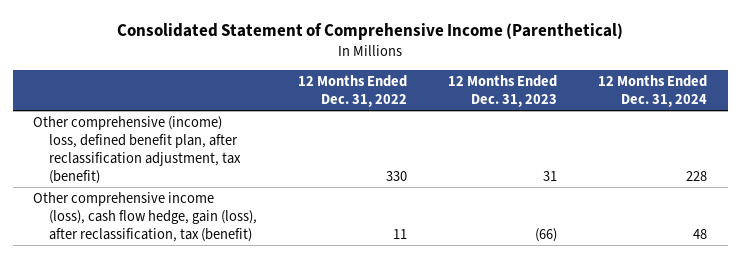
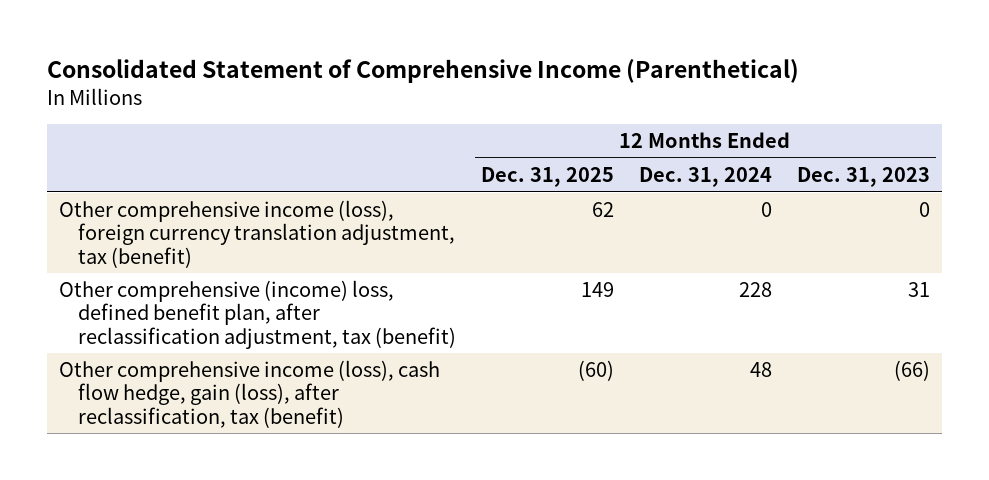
[298,75,408,108] 12 Months Ended Dec. 31, 2022 -> none
none -> [480,167,614,188] Dec. 31, 2025
none -> [59,200,455,268] Other comprehensive income (loss), foreign currency translation adjustment, tax (benefit)

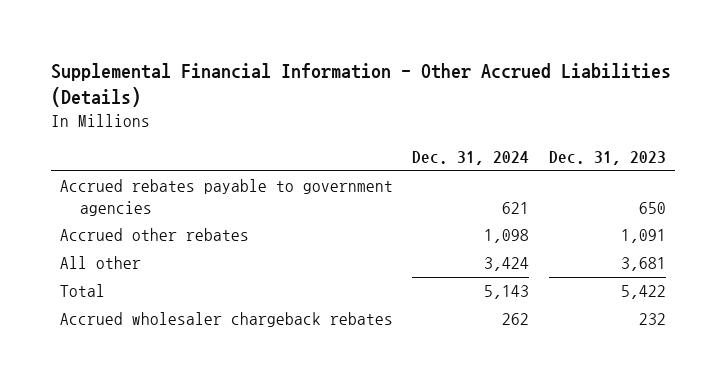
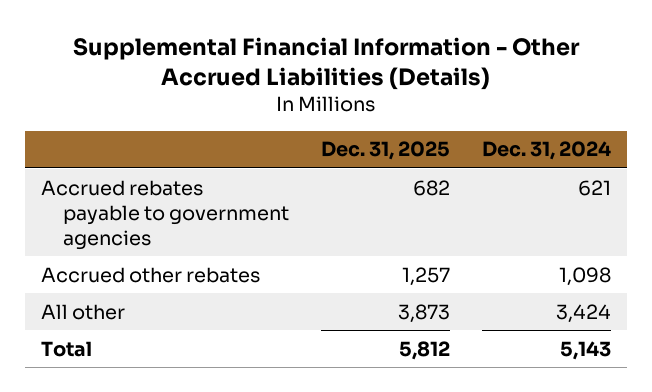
[548,151,666,166] Dec. 31, 2023 -> none
none -> [320,141,450,161] Dec. 31, 2025
[60,312,394,328] Accrued wholesaler chargeback rebates -> none

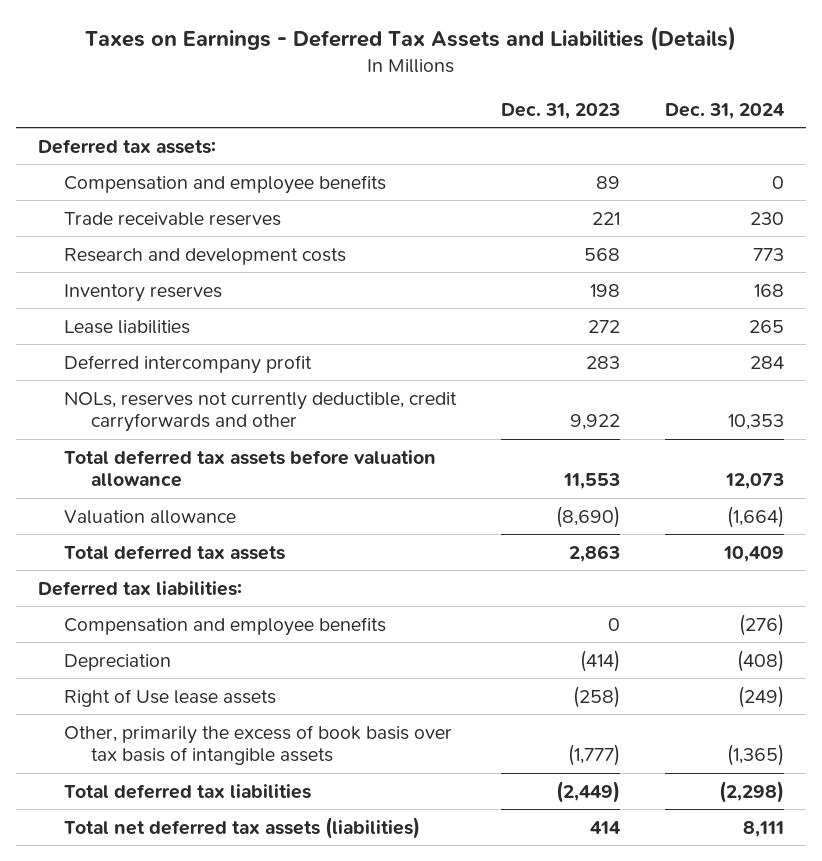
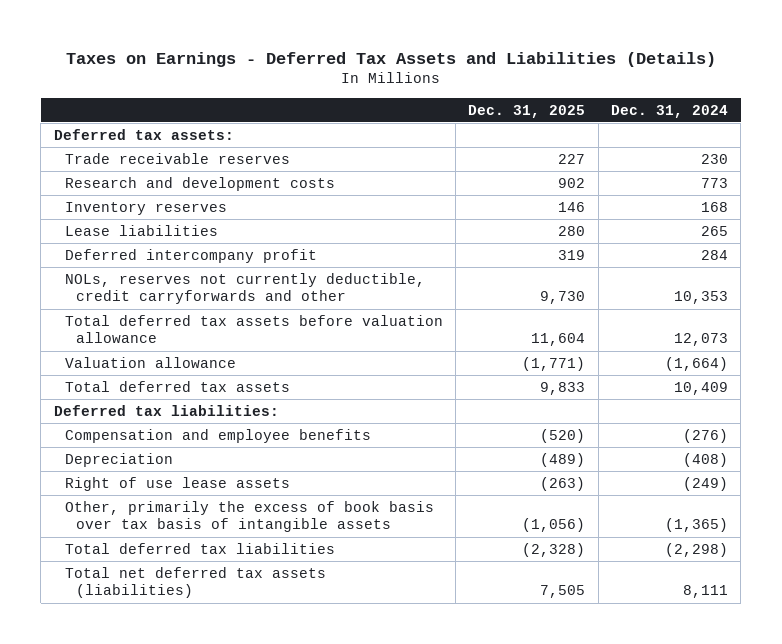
[501,102,621,119] Dec. 31, 2023 -> none
none -> [468,104,586,118] Dec. 31, 2025
[64,174,387,194] Compensation and employee benefits -> none
[64,688,277,707] Right of Use lease assets -> [64,476,290,491] Right of use lease assets

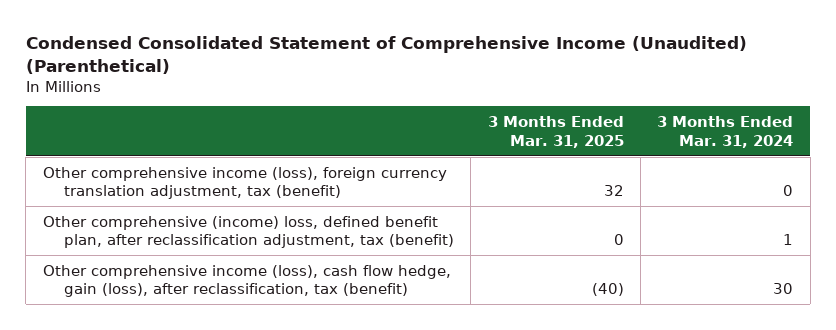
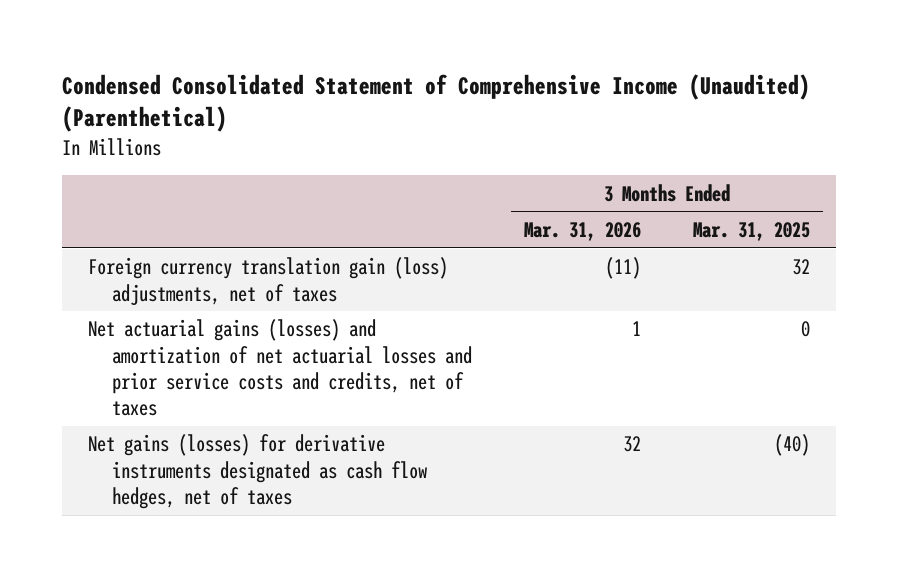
[657,116,794,148] 3 Months Ended Mar. 31, 2024 -> none
none -> [524,221,642,241] Mar. 31, 2026
[42,166,447,200] Other comprehensive income (loss), foreign currency translation adjustment, tax (benefit) -> [88,257,449,306] Foreign currency translation gain (loss) adjustments, net of taxes
[42,215,454,249] Other comprehensive (income) loss, defined benefit plan, after reclassification adjustment, tax (benefit) -> [88,319,472,417] Net actuarial gains (losses) and amortization of net actuarial losses and prior service costs and credits, net of taxes
[42,264,451,298] Other comprehensive income (loss), cash flow hedge, gain (loss), after reclassification, tax (benefit) -> [88,434,427,509] Net gains (losses) for derivative instruments designated as cash flow hedges, net of taxes

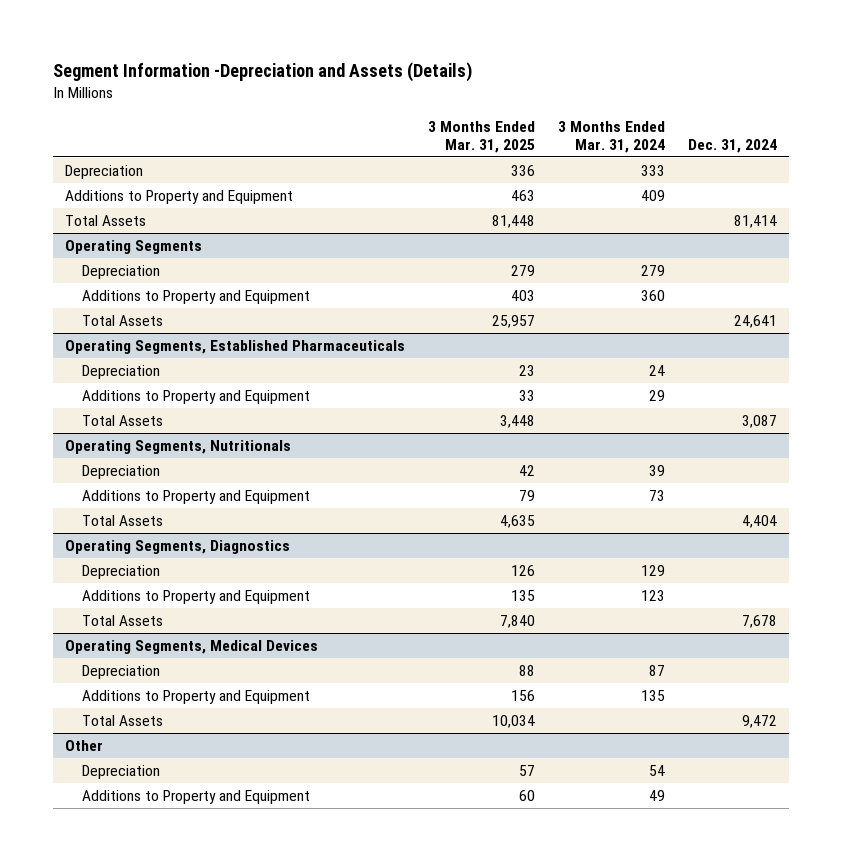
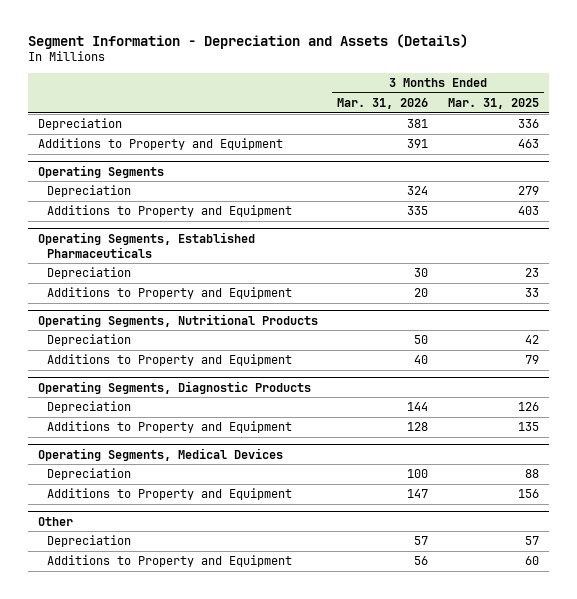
[53,62,473,83] Segment Information -Depreciation and Assets (Details) -> [27,33,468,49] Segment Information - Depreciation and Assets (Details)
[558,120,666,153] 3 Months Ended Mar. 31, 2024 -> none
[688,138,778,153] Dec. 31, 2024 -> none
none -> [337,97,429,109] Mar. 31, 2026
[64,214,146,226] Total Assets -> none
[82,314,164,326] Total Assets -> none
[82,414,164,426] Total Assets -> none
[64,439,291,454] Operating Segments, Nutritionals -> [37,313,318,327] Operating Segments, Nutritional Products
[82,514,164,526] Total Assets -> none
[64,539,290,554] Operating Segments, Diagnostics -> [37,380,311,394] Operating Segments, Diagnostic Products
[82,614,164,626] Total Assets -> none
[82,714,164,726] Total Assets -> none

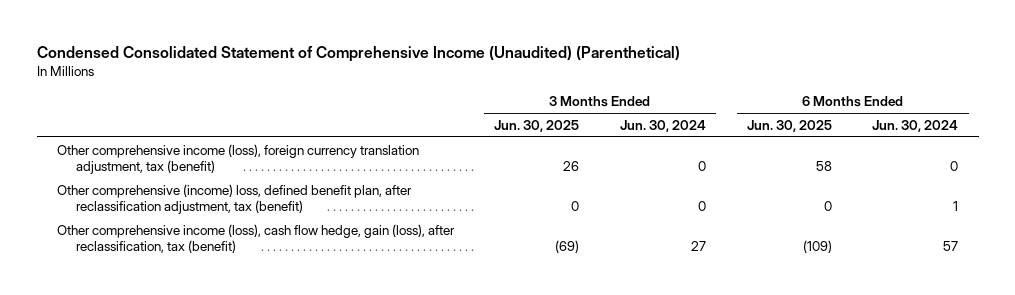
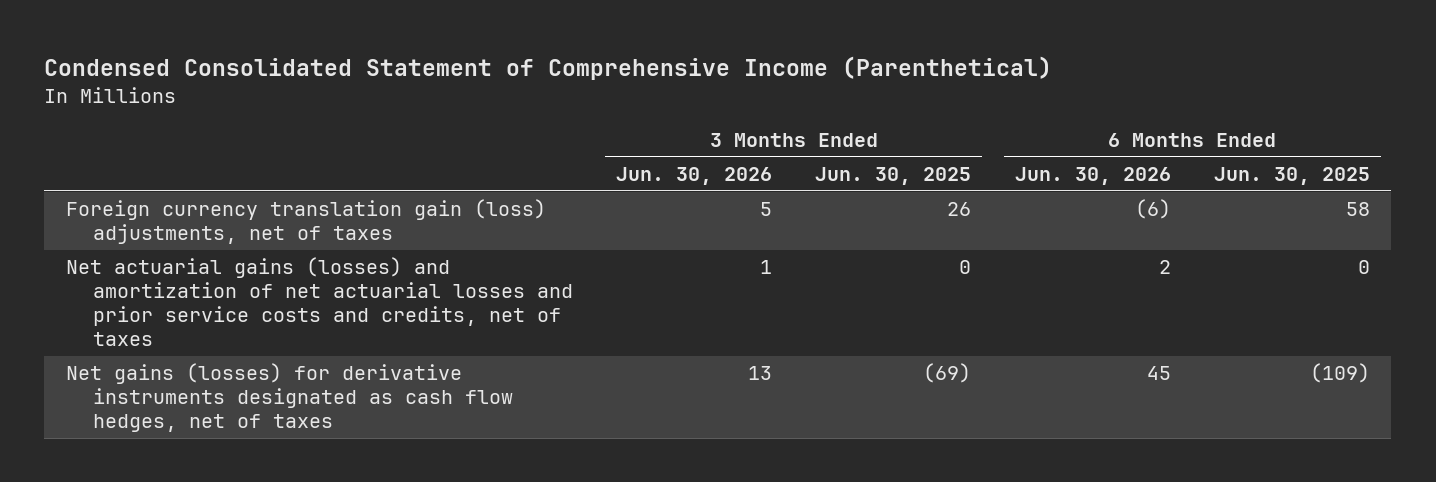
[36,45,680,62] Condensed Consolidated Statement of Comprehensive Income (Unaudited) (Parenthetical) -> [44,55,1053,80] Condensed Consolidated Statement of Comprehensive Income (Parenthetical)
[620,119,707,132] Jun. 30, 2024 -> none
[872,119,959,132] Jun. 30, 2024 -> none
none -> [616,167,773,186] Jun. 30, 2026
none -> [1014,167,1171,186] Jun. 30, 2026
[56,143,419,174] Other comprehensive income (loss), foreign currency translation adjustment, tax (benefit) -> [66,199,547,245] Foreign currency translation gain (loss) adjustments, net of taxes
[56,183,412,214] Other comprehensive (income) loss, defined benefit plan, after reclassification adjustment, tax (benefit) -> [66,257,574,347] Net actuarial gains (losses) and amortization of net actuarial losses and prior service costs and credits, net of taxes
[56,223,455,253] Other comprehensive income (loss), cash flow hedge, gain (loss), after reclassification, tax (benefit) -> [66,363,514,433] Net gains (losses) for derivative instruments designated as cash flow hedges, net of taxes

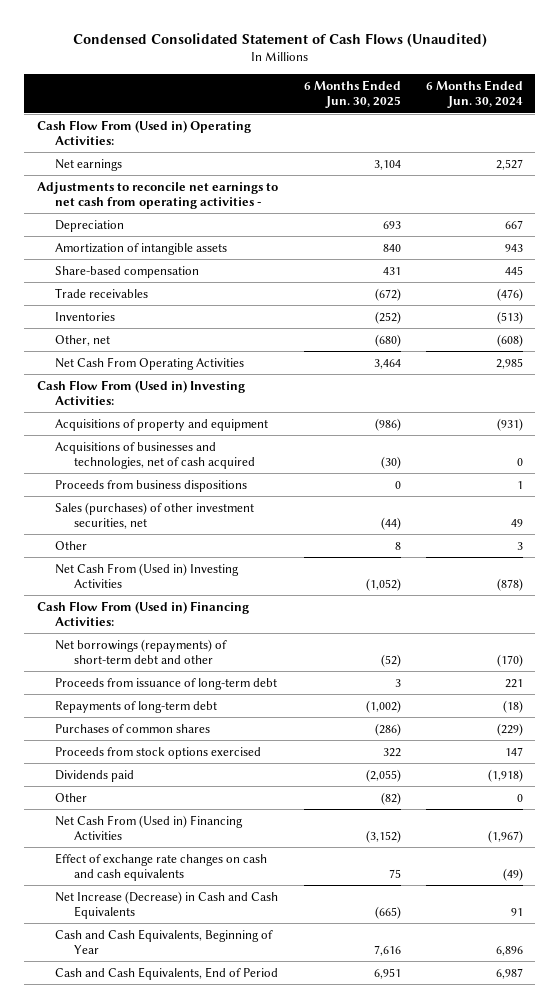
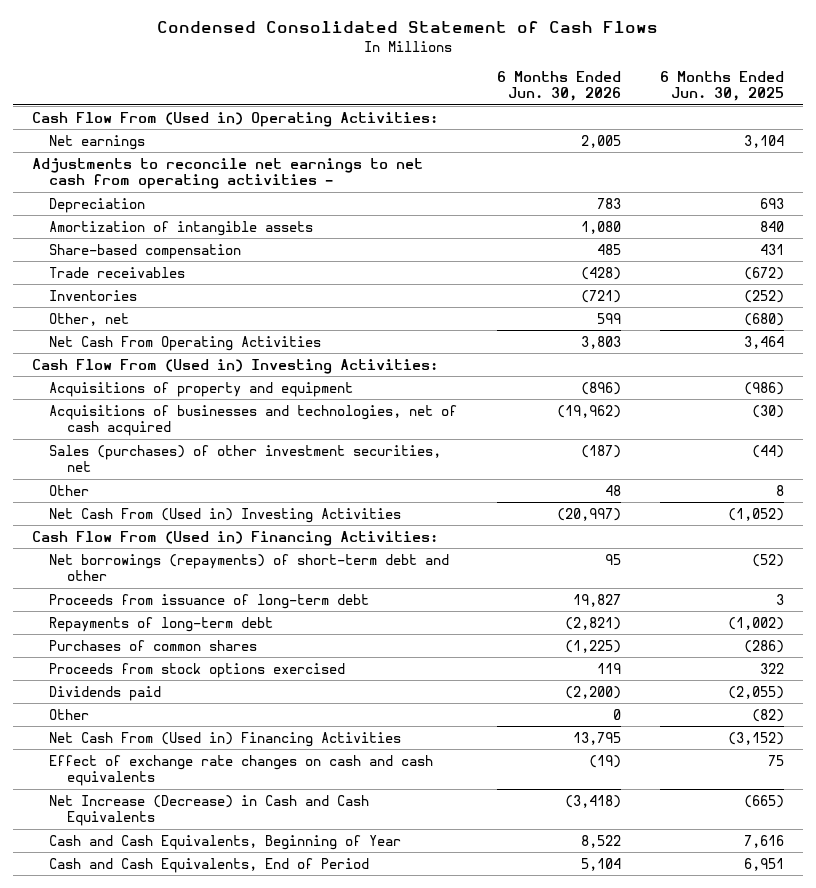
[72,33,487,48] Condensed Consolidated Statement of Cash Flows (Unaudited) -> [156,21,658,34] Condensed Consolidated Statement of Cash Flows
[425,80,523,108] 6 Months Ended Jun. 30, 2024 -> none
none -> [496,70,621,102] 6 Months Ended Jun. 30, 2026
[55,479,248,492] Proceeds from business dispositions -> none

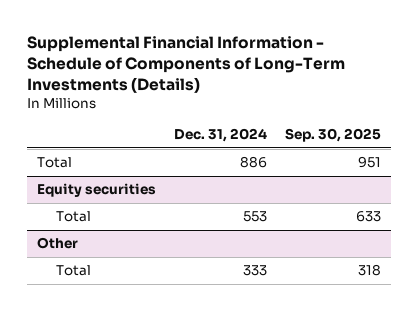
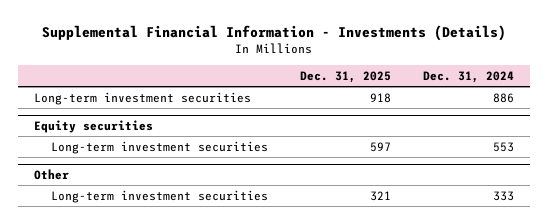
[27,36,346,93] Supplemental Financial Information - Schedule of Components of Long-Term Investments (Details) -> [41,24,506,41] Supplemental Financial Information - Investments (Details)
[285,128,382,143] Sep. 30, 2025 -> none
none -> [299,71,391,84] Dec. 31, 2025
[36,157,72,169] Total -> [33,91,251,105] Long-term investment securities
[55,211,91,223] Total -> [50,140,268,154] Long-term investment securities
[55,265,91,277] Total -> [50,189,268,203] Long-term investment securities

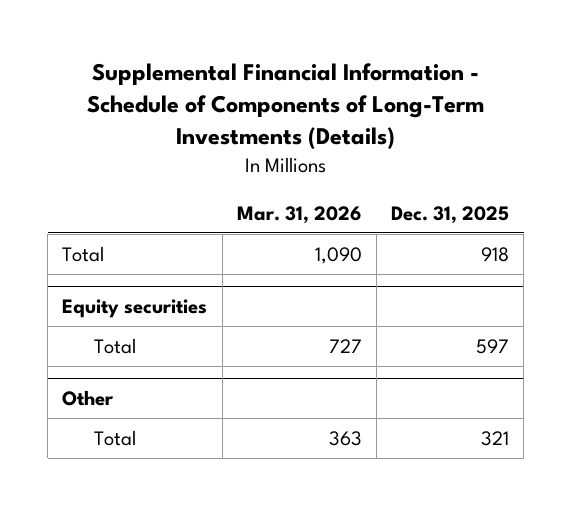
[41,24,506,41] Supplemental Financial Information - Investments (Details) -> [86,62,484,149] Supplemental Financial Information - Schedule of Components of Long-Term Investments (Details)
[422,71,514,84] Dec. 31, 2024 -> none
none -> [236,205,362,224] Mar. 31, 2026
[33,91,251,105] Long-term investment securities -> [62,246,105,263] Total
[50,140,268,154] Long-term investment securities -> [93,338,136,355] Total
[50,189,268,203] Long-term investment securities -> [93,430,136,447] Total

